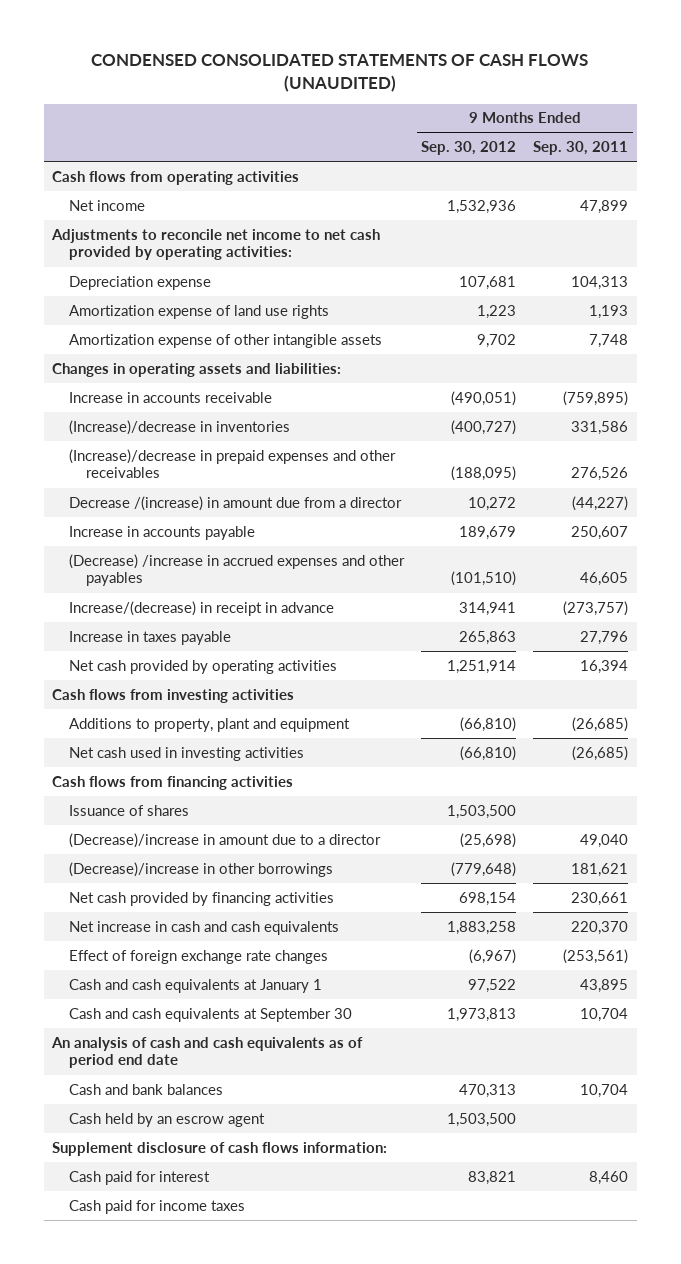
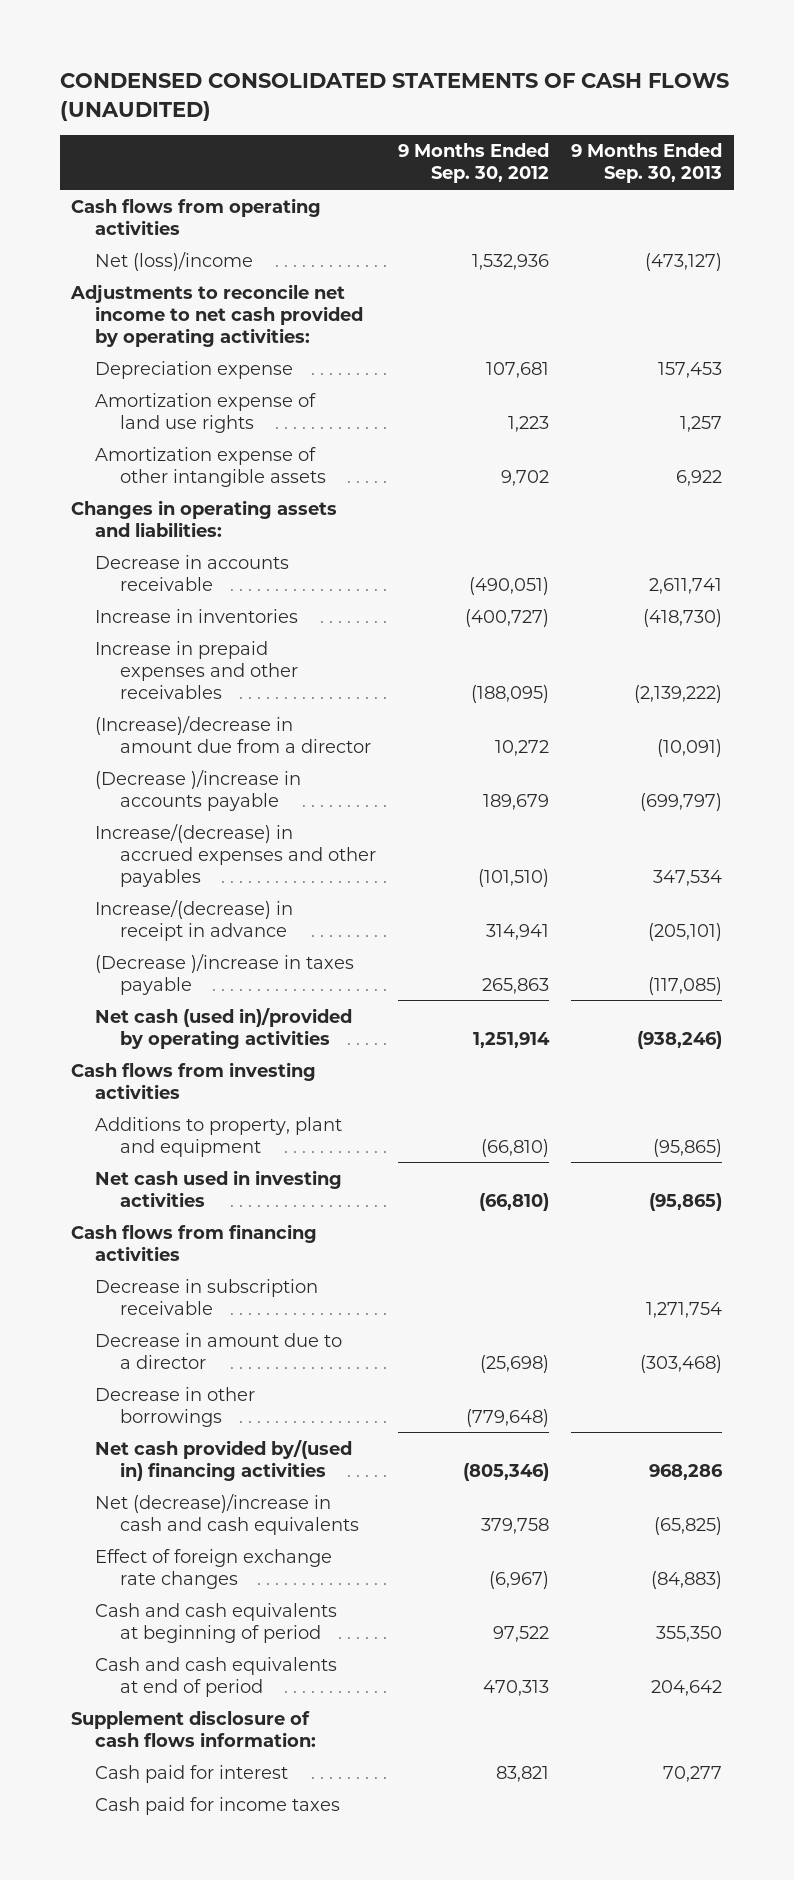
[533,141,629,156] Sep. 30, 2011 -> none
none -> [571,143,723,184] 9 Months Ended Sep. 30, 2013
[69,199,146,211] Net income -> [95,251,254,271] Net (loss)/income
[69,391,273,403] Increase in accounts receivable -> [95,554,290,591] Decrease in accounts receivable
[69,419,291,435] (Increase)/decrease in inventories -> [95,608,299,623] Increase in inventories
[69,448,397,479] (Increase)/decrease in prepaid expenses and other receivables -> [95,640,298,699] Increase in prepaid expenses and other receivables
[69,495,403,511] Decrease /(increase) in amount due from a director -> [95,715,371,753] (Increase)/decrease in amount due from a director
[69,525,256,540] Increase in accounts payable -> [95,769,302,811] (Decrease )/increase in accounts payable
[69,553,406,587] (Decrease) /increase in accrued expenses and other payables -> [95,823,376,887] Increase/(decrease) in accrued expenses and other payables
[69,630,232,645] Increase in taxes payable -> [95,953,355,995] (Decrease )/increase in taxes payable
[69,659,338,674] Net cash provided by operating activities -> [95,1007,353,1049] Net cash (used in)/provided by operating activities
[69,804,190,816] Issuance of shares -> none
none -> [95,1278,319,1315] Decrease in subscription receivable
[69,832,382,848] (Decrease)/increase in amount due to a director -> [95,1332,343,1369] Decrease in amount due to a director
[69,861,334,877] (Decrease)/increase in other borrowings -> [95,1386,256,1427] Decrease in other borrowings
[69,891,335,906] Net cash provided by financing activities -> [95,1439,353,1481] Net cash provided by/(used in) financing activities
[459,891,517,906] 698,154 -> [463,1462,550,1481] (805,346)
[69,920,340,935] Net increase in cash and cash equivalents -> [95,1493,359,1535] Net (decrease)/increase in cash and cash equivalents
[447,920,517,935] 1,883,258 -> [481,1517,550,1534] 379,758
[51,1036,364,1069] An analysis of cash and cash equivalents as of period end date -> none
[69,1083,224,1095] Cash and bank balances -> none
[69,1112,266,1127] Cash held by an escrow agent -> none
[69,978,323,993] Cash and cash equivalents at January 1 -> [95,1602,338,1643] Cash and cash equivalents at beginning of period
[69,1007,353,1022] Cash and cash equivalents at September 30 -> [95,1656,338,1697] Cash and cash equivalents at end of period
[447,1007,517,1022] 1,973,813 -> [483,1679,550,1696] 470,313

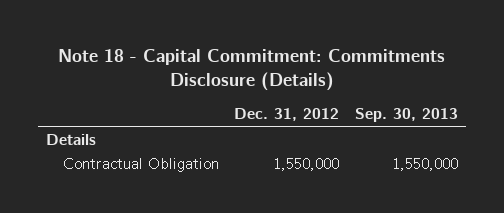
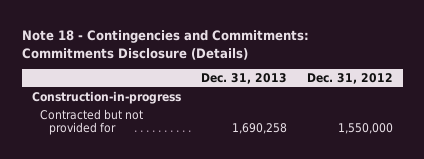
[57,49,445,92] Note 18 - Capital Commitment: Commitments Disclosure (Details) -> [21,29,309,60] Note 18 - Contingencies and Commitments: Commitments Disclosure (Details)
[354,108,458,123] Sep. 30, 2013 -> none
none -> [200,73,287,85] Dec. 31, 2013
[45,133,96,145] Details -> none
none -> [31,91,181,105] Construction-in-progress
[62,157,219,172] Contractual Obligation -> [40,109,144,136] Contracted but not provided for

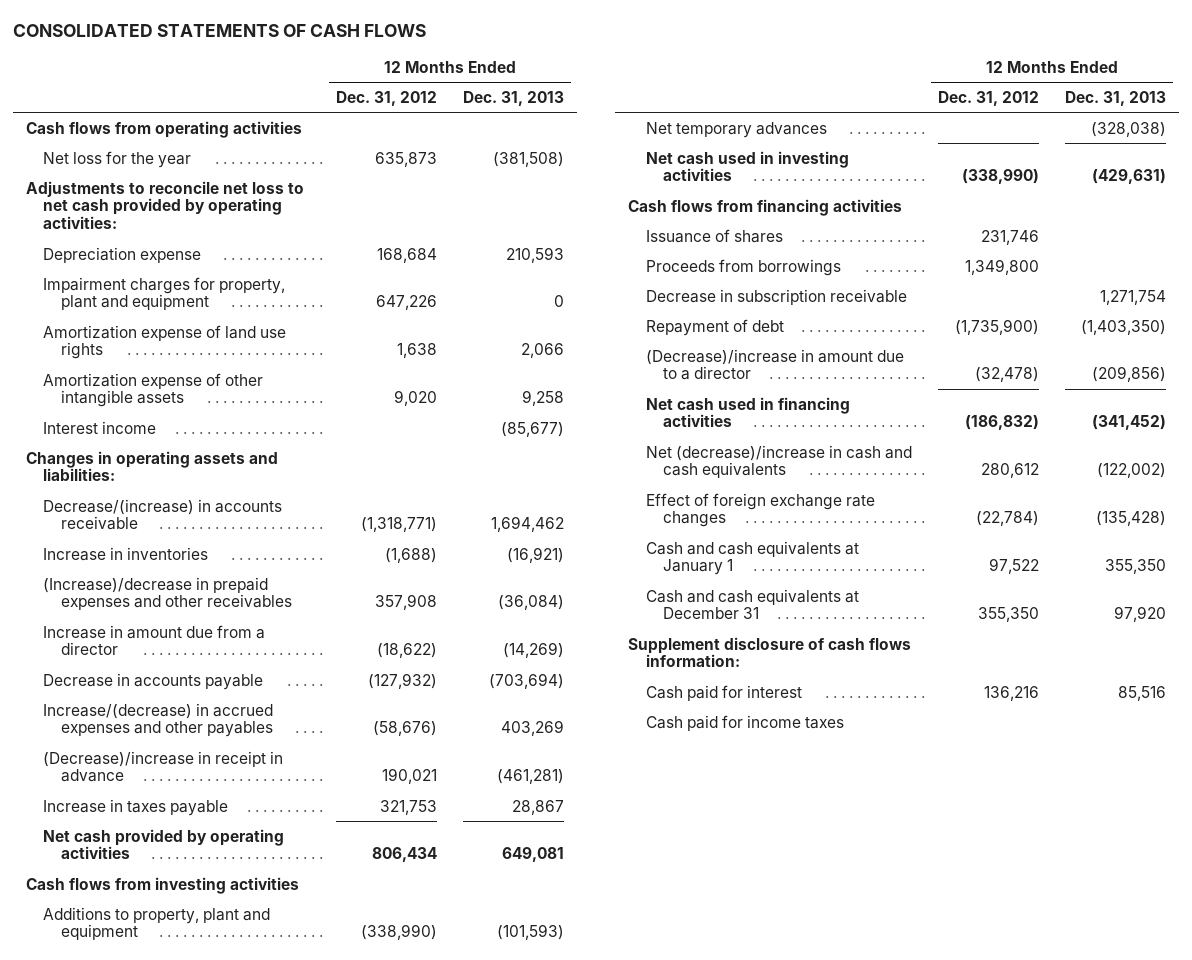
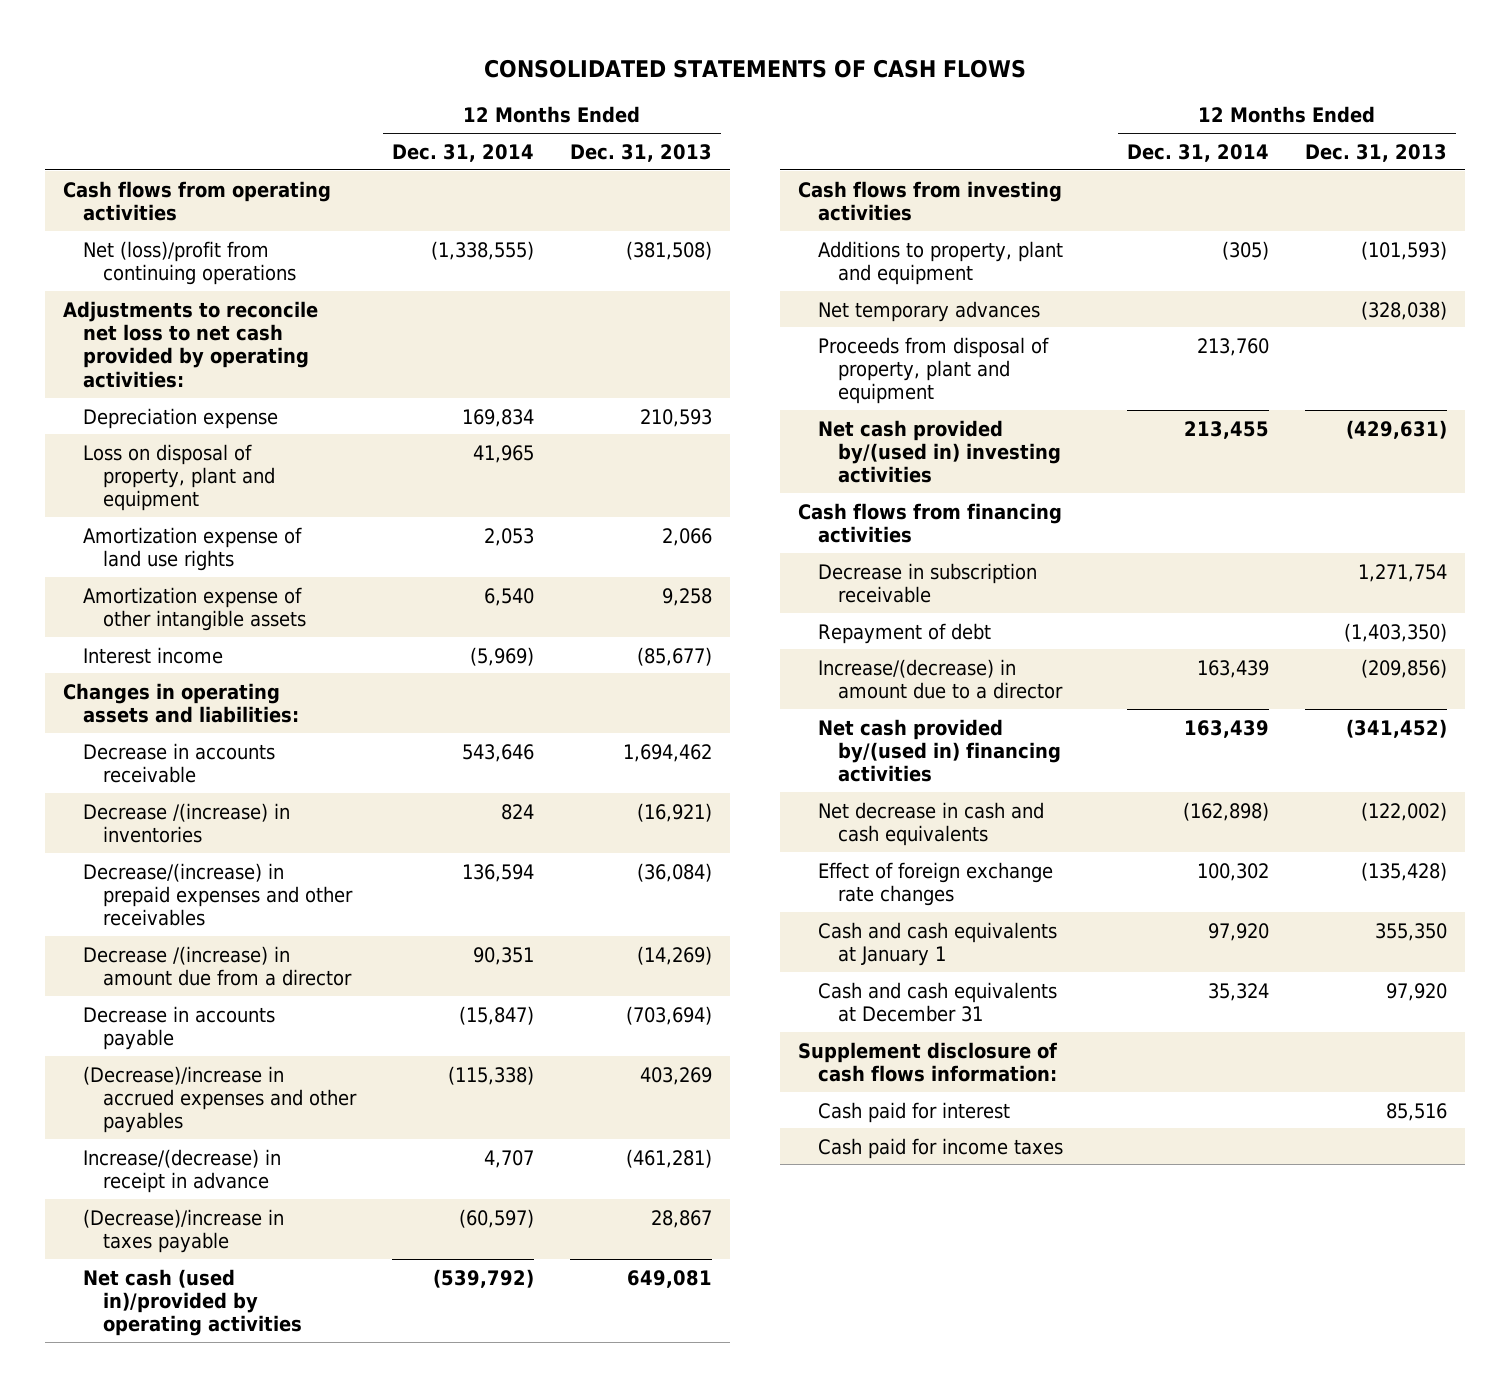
[335,90,437,106] Dec. 31, 2012 -> none
none -> [392,143,535,162] Dec. 31, 2014
[43,150,192,168] Net loss for the year -> [83,240,297,286] Net (loss)/profit from continuing operations
[43,276,286,311] Impairment charges for property, plant and equipment -> none
none -> [83,443,276,512] Loss on disposal of property, plant and equipment
[43,498,283,531] Decrease/(increase) in accounts receivable -> [83,742,276,784] Decrease in accounts receivable
[43,546,209,561] Increase in inventories -> [83,802,291,844] Decrease /(increase) in inventories
[43,576,292,611] (Increase)/decrease in prepaid expenses and other receivables -> [83,862,354,927] Decrease/(increase) in prepaid expenses and other receivables
[43,624,266,656] Increase in amount due from a director -> [83,945,353,987] Decrease /(increase) in amount due from a director
[43,702,274,738] Increase/(decrease) in accrued expenses and other payables -> [83,1065,358,1134] (Decrease)/increase in accrued expenses and other payables
[43,750,284,783] (Decrease)/increase in receipt in advance -> [83,1148,282,1194] Increase/(decrease) in receipt in advance
[43,798,229,816] Increase in taxes payable -> [83,1208,285,1254] (Decrease)/increase in taxes payable
[43,828,285,860] Net cash provided by operating activities -> [83,1268,303,1337] Net cash (used in)/provided by operating activities
none -> [818,336,1050,405] Proceeds from disposal of property, plant and equipment
[645,150,849,182] Net cash used in investing activities -> [818,419,1062,484] Net cash provided by/(used in) investing activities
[645,228,783,243] Issuance of shares -> none
[645,258,841,276] Proceeds from borrowings -> none
[645,348,904,381] (Decrease)/increase in amount due to a director -> [818,658,1064,700] Increase/(decrease) in amount due to a director
[645,396,850,428] Net cash used in financing activities -> [818,718,1062,783] Net cash provided by/(used in) financing activities
[645,444,912,479] Net (decrease)/increase in cash and cash equivalents -> [818,801,1045,847] Net decrease in cash and cash equivalents

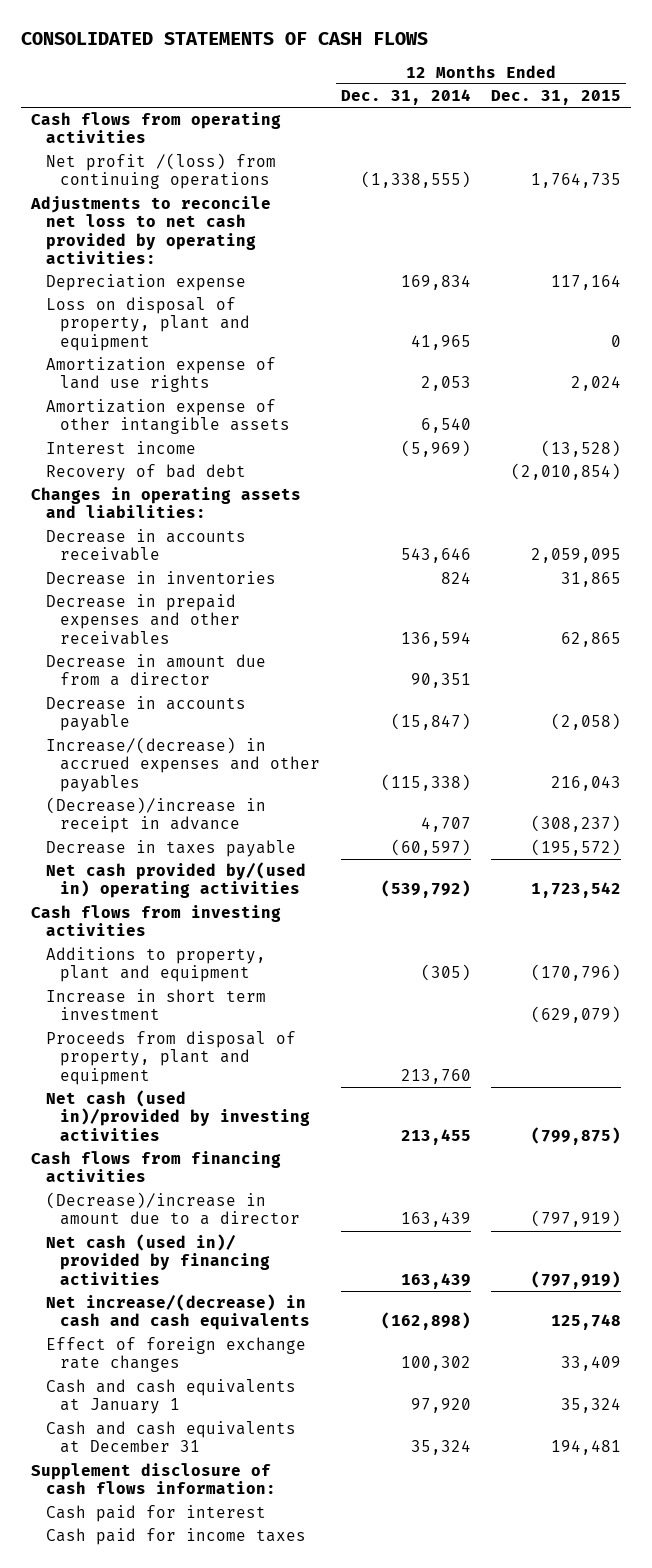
[570,143,713,162] Dec. 31, 2013 -> none
none -> [491,89,622,105] Dec. 31, 2015
[83,240,297,286] Net (loss)/profit from continuing operations -> [45,152,276,190] Net profit /(loss) from continuing operations
none -> [45,463,246,481] Recovery of bad debt
[83,802,291,844] Decrease /(increase) in inventories -> [45,570,276,585] Decrease in inventories
[83,862,354,927] Decrease/(increase) in prepaid expenses and other receivables -> [45,593,241,645] Decrease in prepaid expenses and other receivables
[83,945,353,987] Decrease /(increase) in amount due from a director -> [45,653,266,687] Decrease in amount due from a director
[83,1065,358,1134] (Decrease)/increase in accrued expenses and other payables -> [45,736,321,792] Increase/(decrease) in accrued expenses and other payables
[83,1148,282,1194] Increase/(decrease) in receipt in advance -> [45,796,266,834] (Decrease)/increase in receipt in advance
[83,1208,285,1254] (Decrease)/increase in taxes payable -> [45,839,296,857] Decrease in taxes payable
[83,1268,303,1337] Net cash (used in)/provided by operating activities -> [45,861,306,899] Net cash provided by/(used in) operating activities
[818,300,1041,322] Net temporary advances -> none
none -> [45,988,266,1021] Increase in short term investment
[818,419,1062,484] Net cash provided by/(used in) investing activities -> [45,1089,311,1141] Net cash (used in)/provided by investing activities
[818,562,1038,604] Decrease in subscription receivable -> none
[818,622,992,644] Repayment of debt -> none
[818,658,1064,700] Increase/(decrease) in amount due to a director -> [45,1191,301,1226] (Decrease)/increase in amount due to a director
[818,718,1062,783] Net cash provided by/(used in) financing activities -> [45,1233,271,1285] Net cash (used in)/ provided by financing activities
[818,801,1045,847] Net decrease in cash and cash equivalents -> [45,1293,311,1331] Net increase/(decrease) in cash and cash equivalents

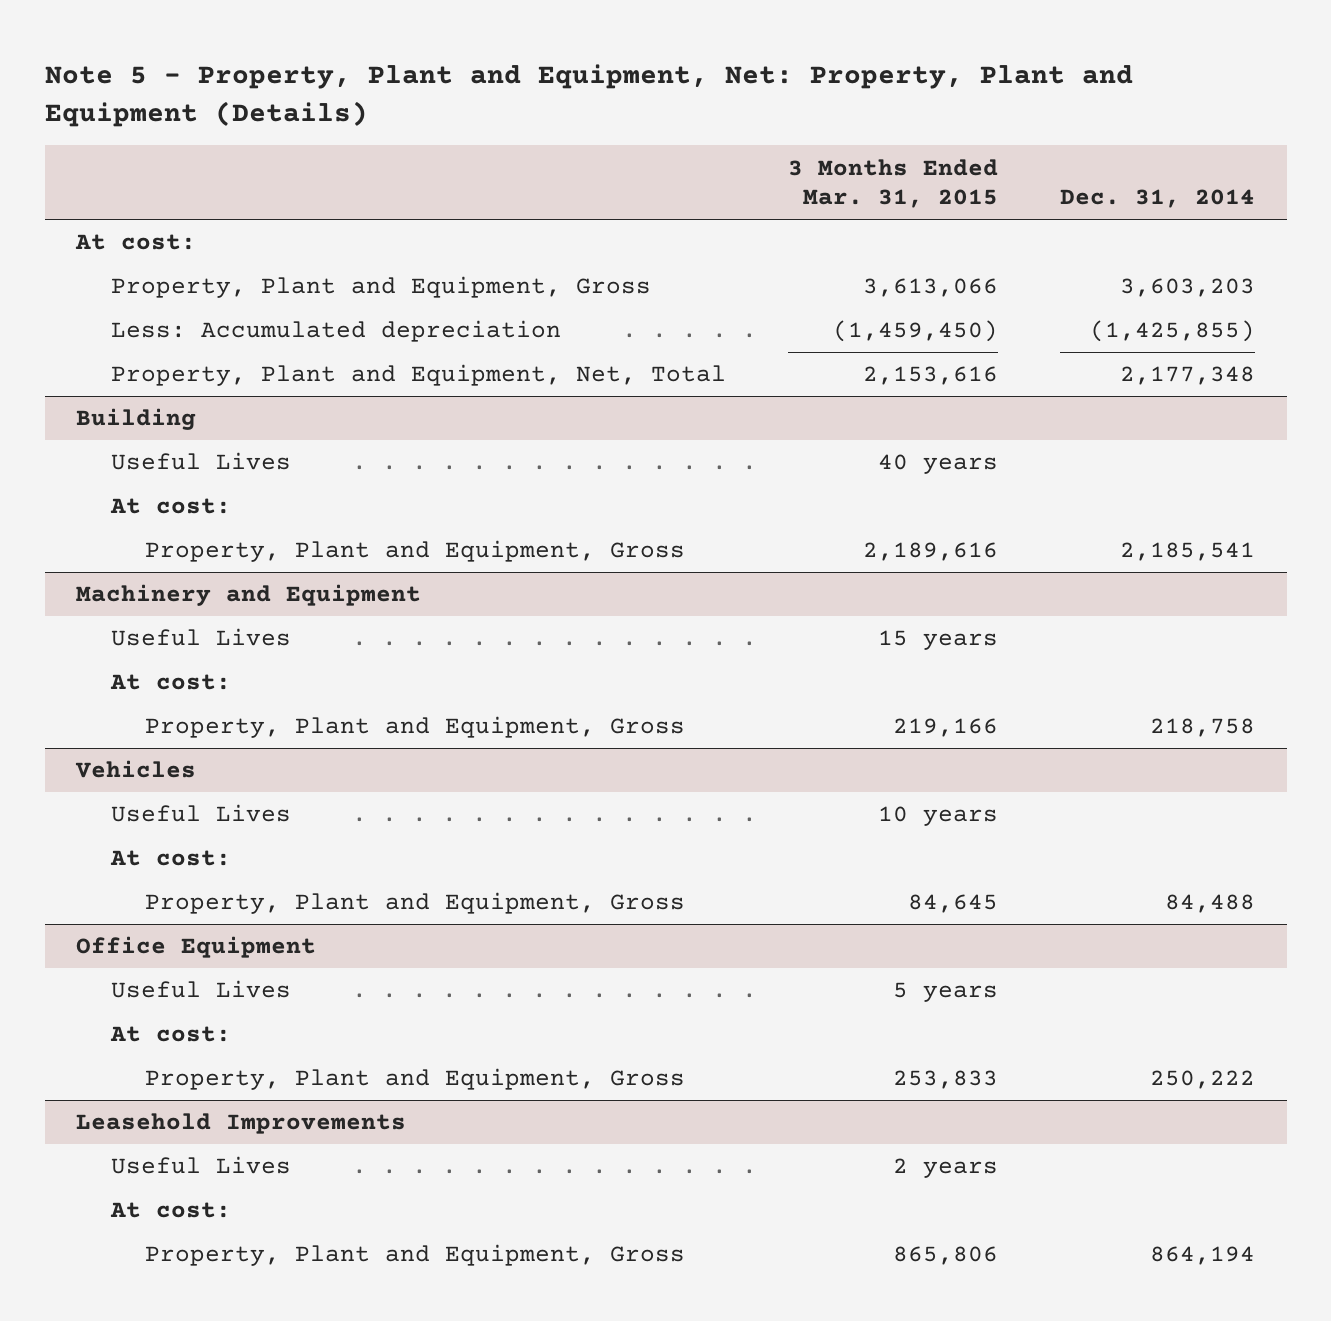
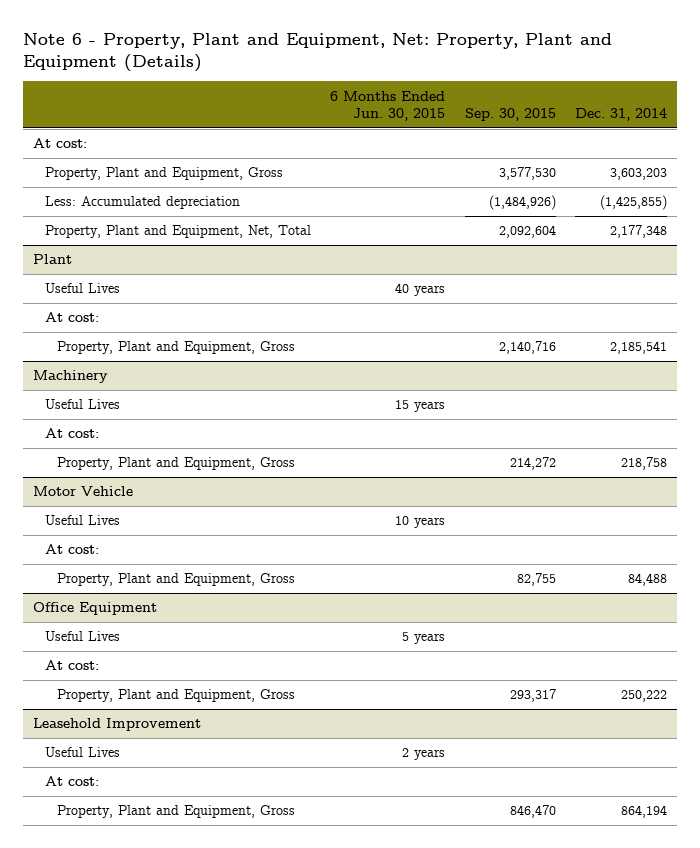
[44,63,1133,127] Note 5 - Property, Plant and Equipment, Net: Property, Plant and Equipment (Details) -> [23,33,613,73] Note 6 - Property, Plant and Equipment, Net: Property, Plant and Equipment (Details)
[787,158,998,209] 3 Months Ended Mar. 31, 2015 -> none
none -> [330,90,446,122] 6 Months Ended Jun. 30, 2015
none -> [464,108,556,122] Sep. 30, 2015
[75,408,196,431] Building -> [32,254,72,265] Plant
[75,584,421,607] Machinery and Equipment -> [32,370,108,384] Machinery
[74,760,196,779] Vehicles -> [32,486,133,497] Motor Vehicle
[75,1113,406,1135] Leasehold Improvements -> [32,718,201,732] Leasehold Improvement

